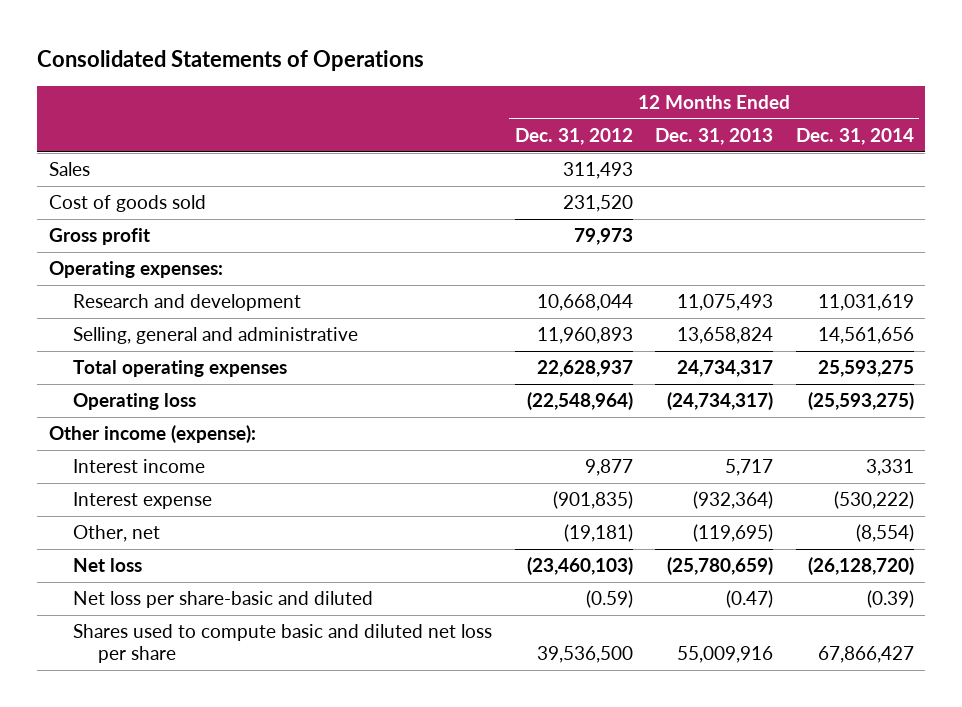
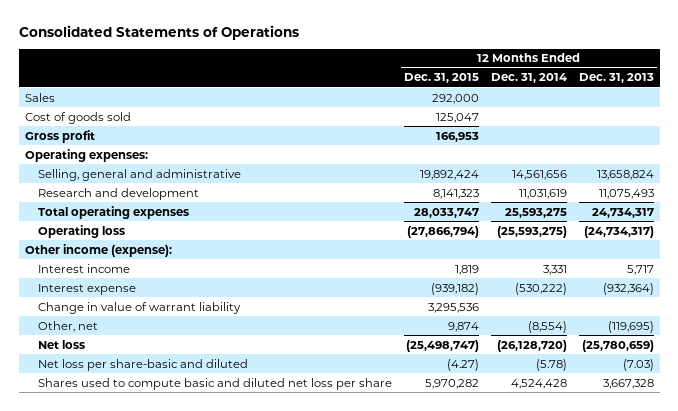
[514,128,633,146] Dec. 31, 2012 -> none
none -> [403,73,479,84] Dec. 31, 2015
[73,294,302,312] Research and development -> [37,187,199,200] Research and development
none -> [37,301,241,314] Change in value of warrant liability
[726,590,774,609] (0.47) -> [622,358,654,371] (7.03)
[866,590,914,609] (0.39) -> [535,358,567,371] (5.78)
[677,646,774,664] 55,009,916 -> [602,378,654,389] 3,667,328
[817,646,914,664] 67,866,427 -> [510,378,567,389] 4,524,428

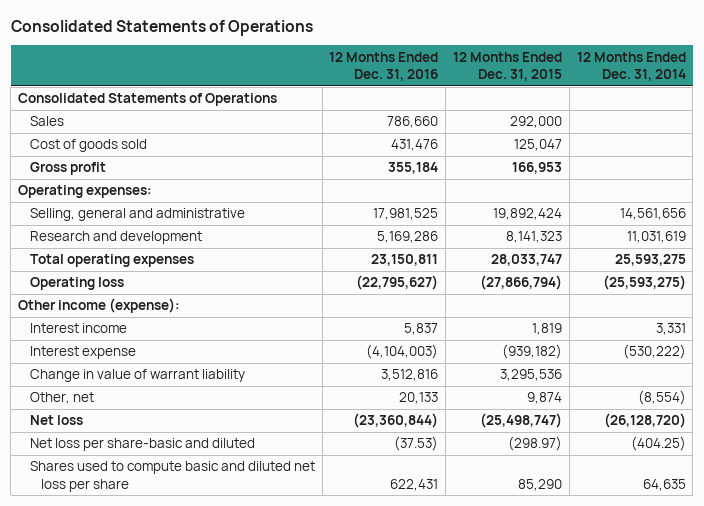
[578,73,654,84] Dec. 31, 2013 -> none
none -> [329,51,439,81] 12 Months Ended Dec. 31, 2016
none -> [18,93,278,107] Consolidated Statements of Operations
[446,358,479,371] (4.27) -> [507,436,562,452] (298.97)
[535,358,567,371] (5.78) -> [630,436,686,452] (404.25)
[424,378,479,389] 5,970,282 -> [517,478,562,491] 85,290
[510,378,567,389] 4,524,428 -> [642,478,686,491] 64,635

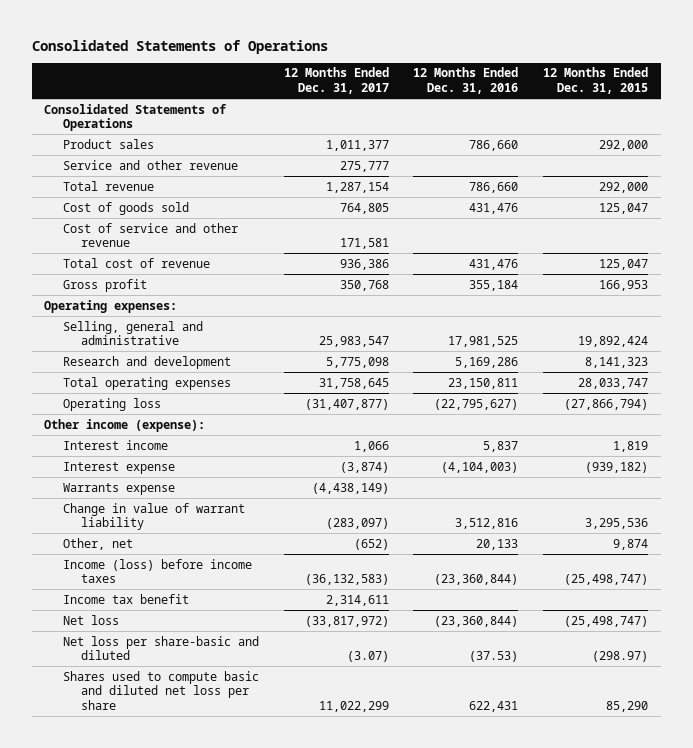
[576,51,686,81] 12 Months Ended Dec. 31, 2014 -> none
none -> [283,67,389,95] 12 Months Ended Dec. 31, 2017
none -> [62,138,154,149] Product sales
none -> [62,159,238,170] Service and other revenue
[29,116,64,127] Sales -> [62,180,154,191] Total revenue
none -> [62,222,238,248] Cost of service and other revenue
none -> [62,257,210,268] Total cost of revenue
none -> [62,482,175,495] Warrants expense
none -> [62,558,252,584] Income (loss) before income taxes
none -> [62,593,189,604] Income tax benefit

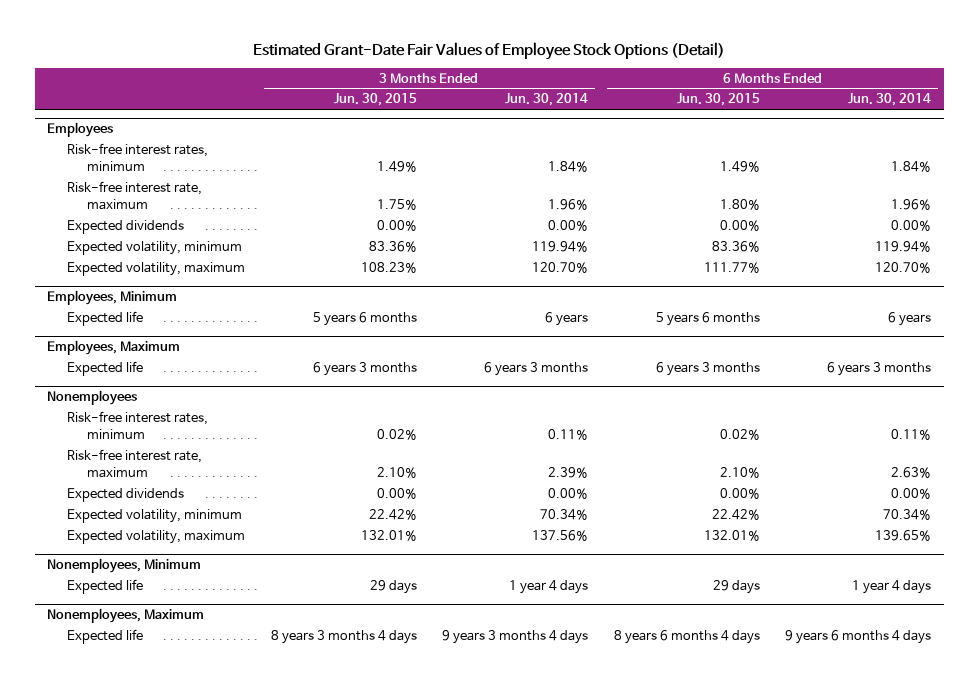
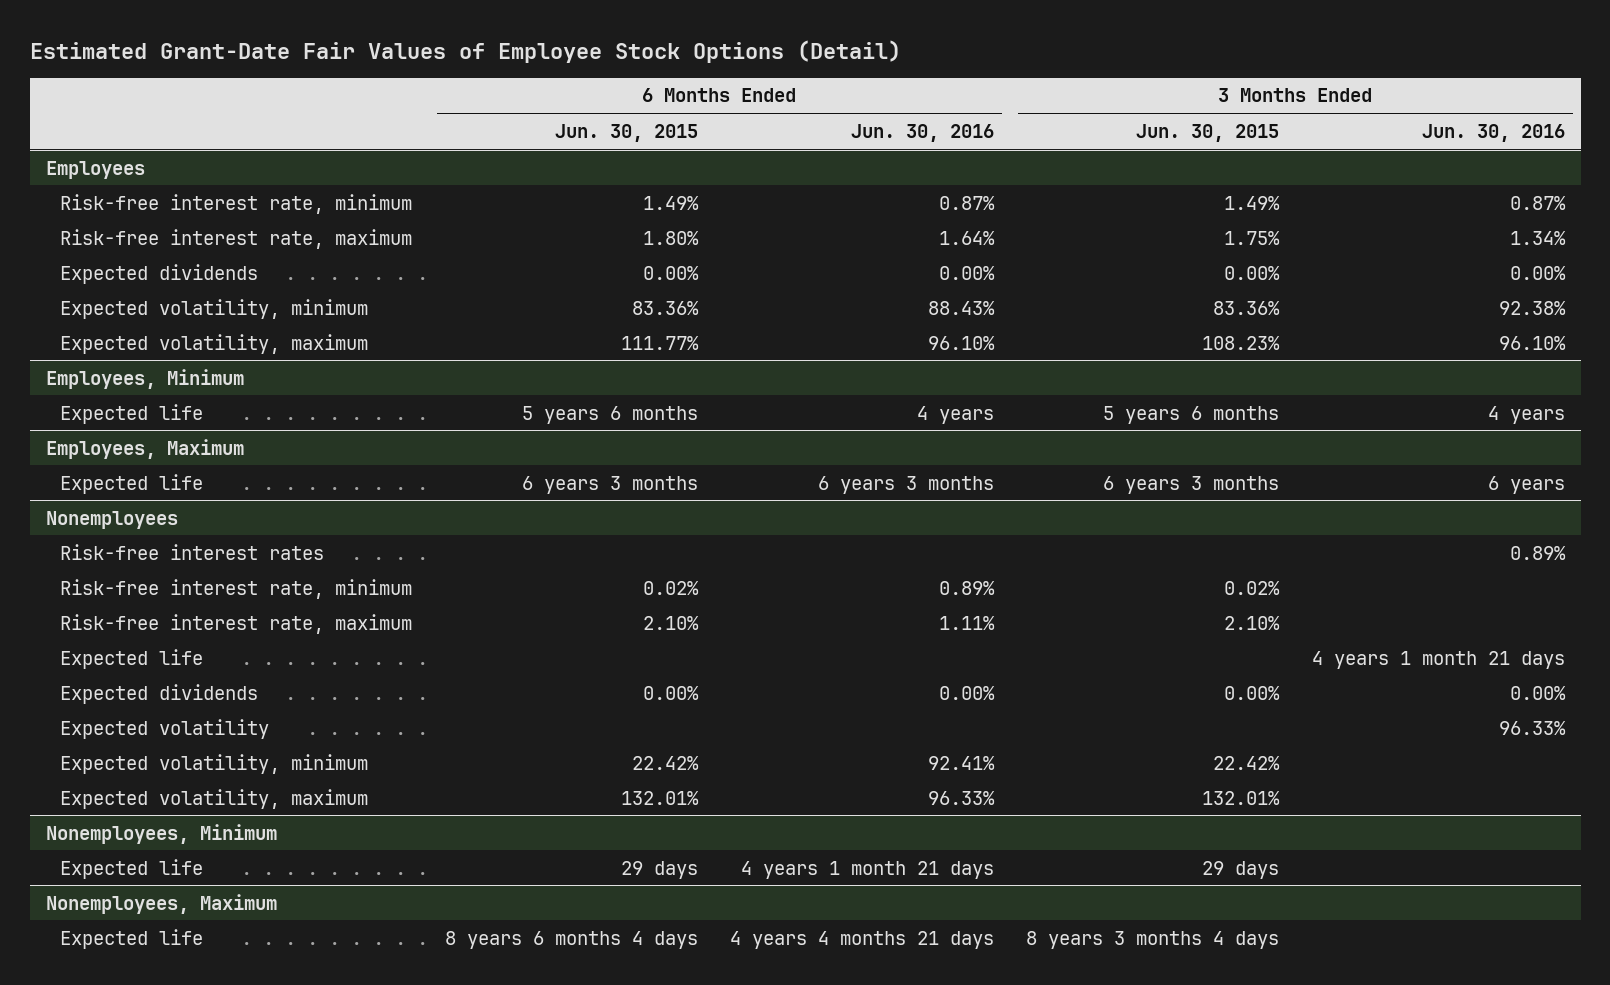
[505,93,589,107] Jun. 30, 2014 -> none
[848,93,932,107] Jun. 30, 2014 -> none
none -> [850,123,994,142] Jun. 30, 2016
none -> [1421,123,1565,142] Jun. 30, 2016
[67,143,209,171] Risk-free interest rates, minimum -> [60,193,413,214] Risk-free interest rate, minimum
none -> [60,543,325,560] Risk-free interest rates
[67,411,209,439] Risk-free interest rates, minimum -> [60,578,413,599] Risk-free interest rate, minimum
none -> [60,648,204,669] Expected life
none -> [60,718,270,739] Expected volatility

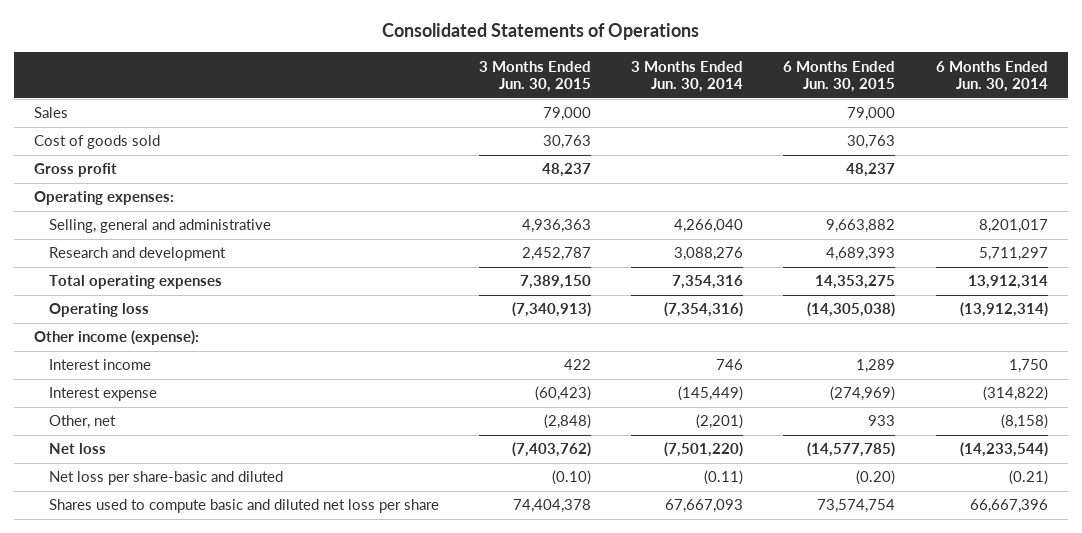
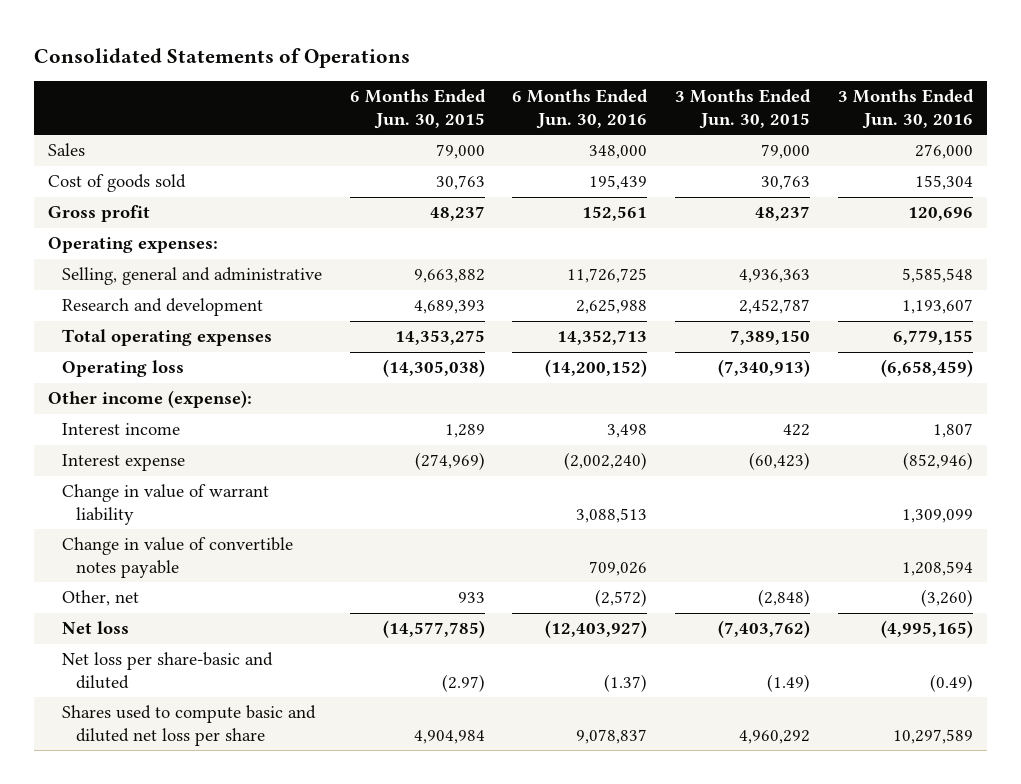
[631,60,744,93] 3 Months Ended Jun. 30, 2014 -> none
[935,60,1048,93] 6 Months Ended Jun. 30, 2014 -> none
none -> [512,89,649,129] 6 Months Ended Jun. 30, 2016
none -> [838,89,975,129] 3 Months Ended Jun. 30, 2016
none -> [61,484,269,525] Change in value of warrant liability
none -> [61,537,293,578] Change in value of convertible notes payable
[552,470,592,486] (0.10) -> [767,673,811,692] (1.49)
[856,470,896,486] (0.20) -> [441,673,485,692] (2.97)
[513,499,592,514] 74,404,378 -> [739,729,811,744] 4,960,292
[817,499,896,514] 73,574,754 -> [413,729,485,744] 4,904,984

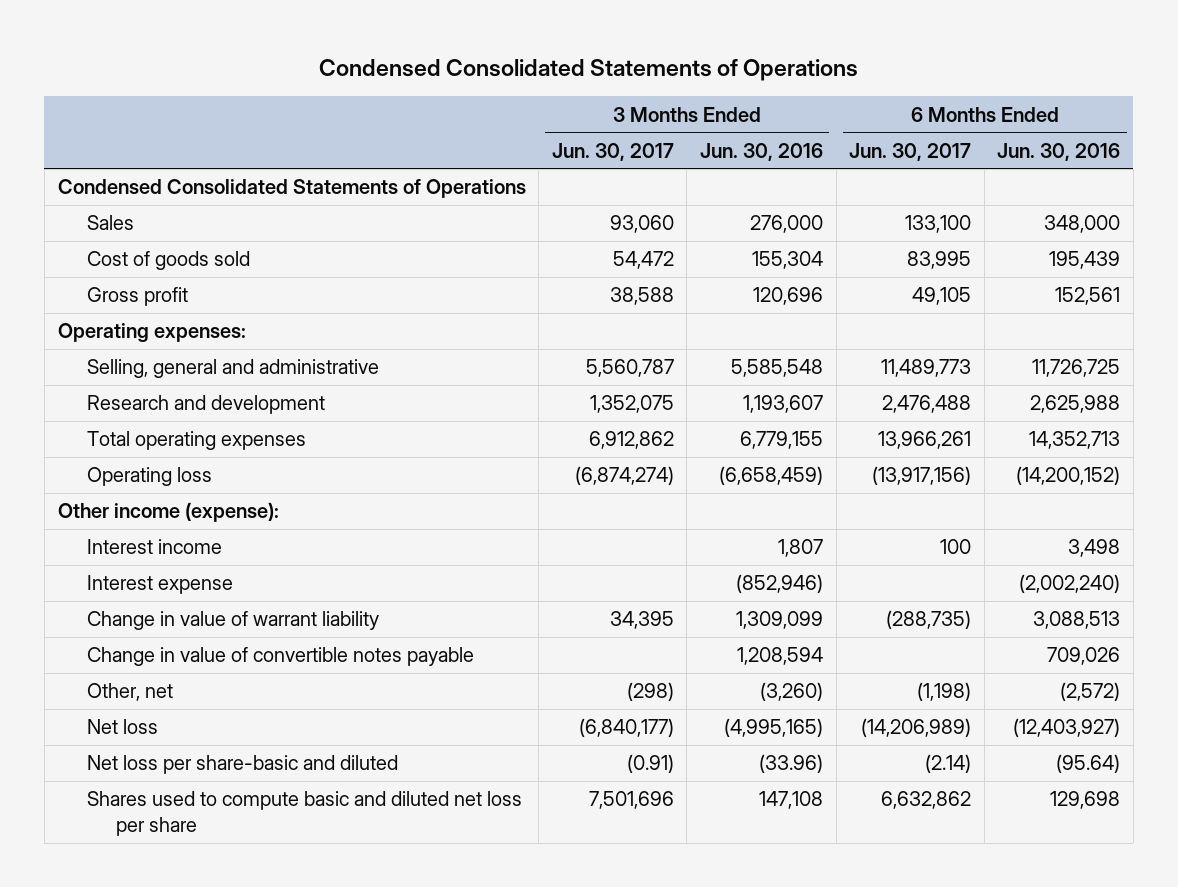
[34,47,411,68] Consolidated Statements of Operations -> [318,58,858,81] Condensed Consolidated Statements of Operations
[349,89,486,129] 6 Months Ended Jun. 30, 2015 -> none
[675,89,812,129] 3 Months Ended Jun. 30, 2015 -> none
none -> [551,142,674,161] Jun. 30, 2017
none -> [849,142,972,161] Jun. 30, 2017
none -> [57,179,526,199] Condensed Consolidated Statements of Operations
[604,673,648,692] (1.37) -> [1056,754,1121,774] (95.64)
[930,673,974,692] (0.49) -> [758,754,823,774] (33.96)
[576,728,648,744] 9,078,837 -> [1050,791,1121,810] 129,698
[893,728,974,744] 10,297,589 -> [758,791,823,810] 147,108

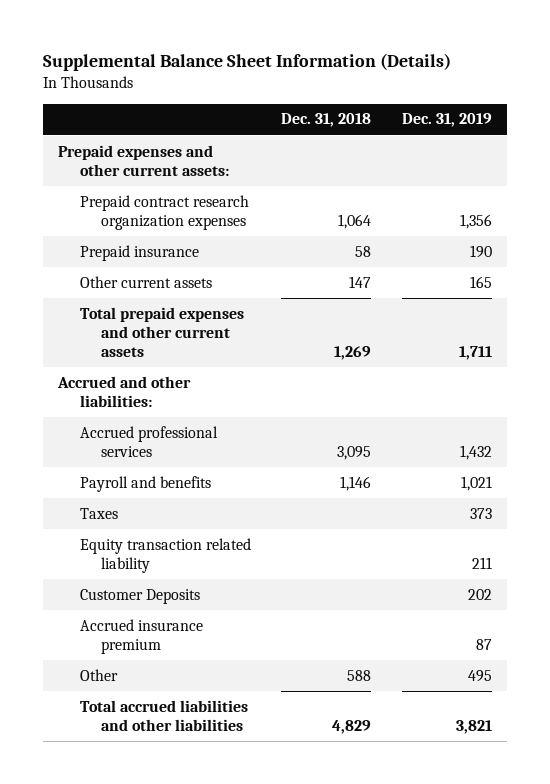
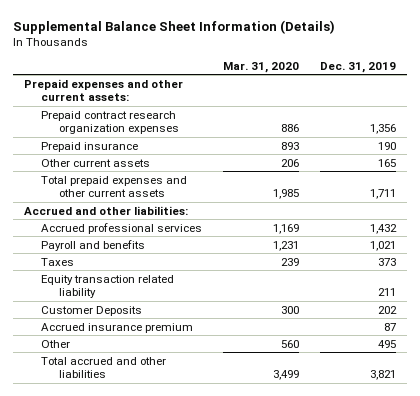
[281,113,372,128] Dec. 31, 2018 -> none
none -> [223,61,300,73] Mar. 31, 2020
[79,699,248,732] Total accrued liabilities and other liabilities -> [41,356,167,379] Total accrued and other liabilities

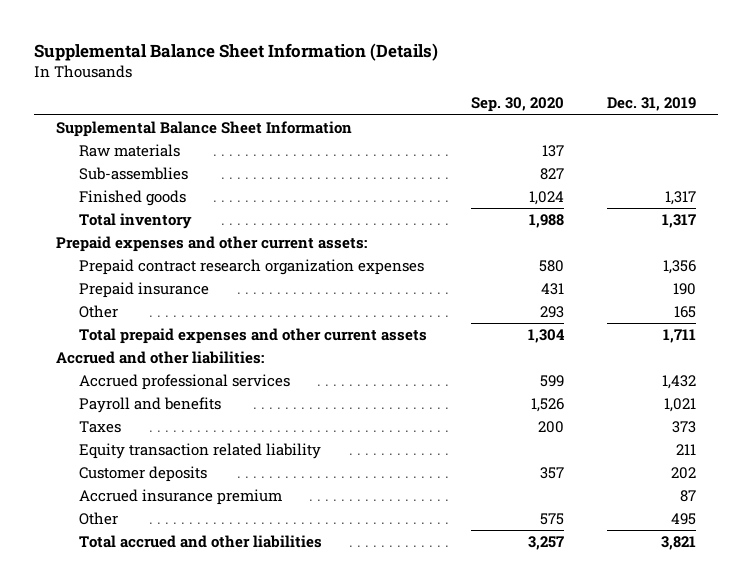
[223,61,300,73] Mar. 31, 2020 -> none
none -> [470,97,564,113] Sep. 30, 2020
none -> [55,120,352,137] Supplemental Balance Sheet Information
none -> [79,143,181,157] Raw materials
none -> [79,166,189,180] Sub-assemblies
none -> [79,189,187,206] Finished goods
none -> [79,212,193,229] Total inventory
[41,158,151,167] Other current assets -> [79,304,119,318] Other
[41,305,143,316] Customer Deposits -> [79,465,208,482] Customer deposits

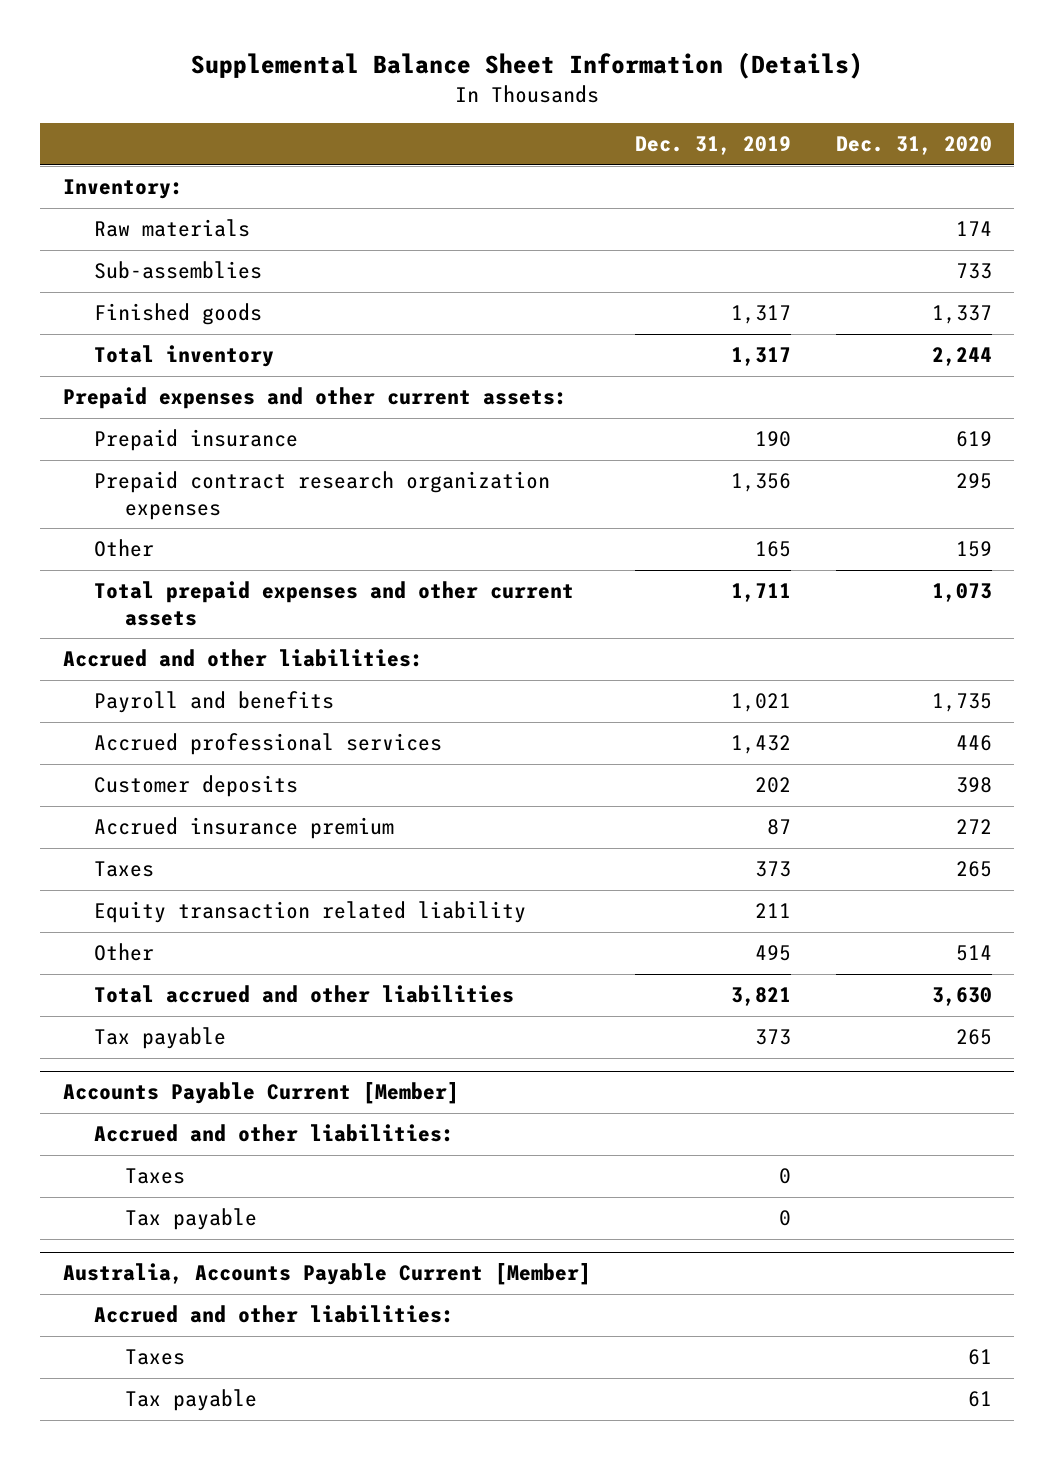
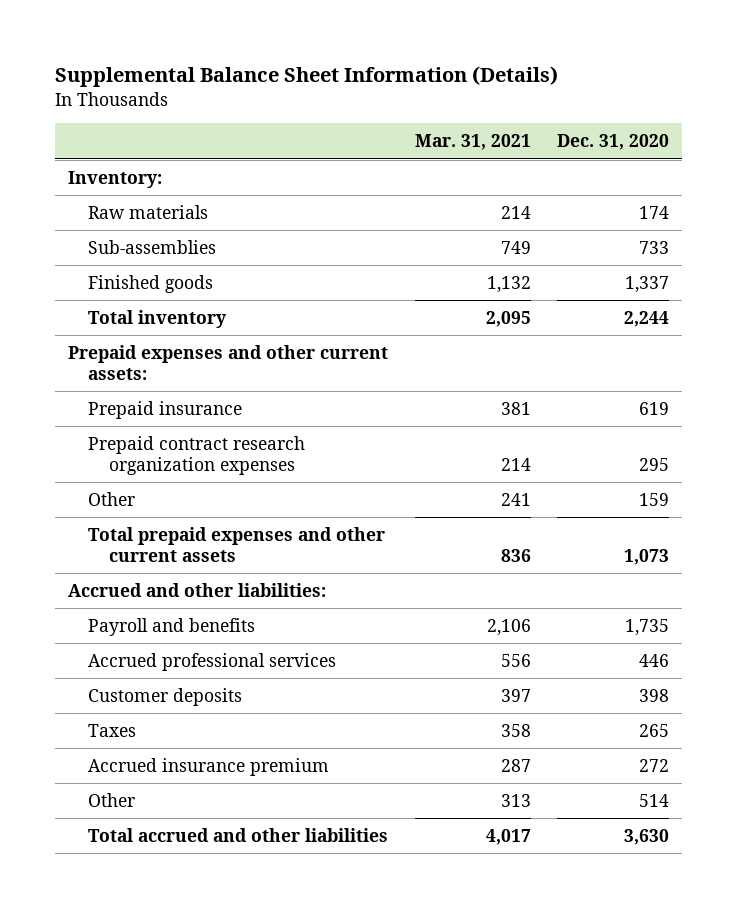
[635,136,792,156] Dec. 31, 2019 -> none
none -> [414,134,531,151] Mar. 31, 2021
[93,901,526,924] Equity transaction related liability -> none
[93,817,394,840] Accrued insurance premium -> [88,757,330,776] Accrued insurance premium
[93,1027,226,1050] Tax payable -> none
[62,1082,459,1105] Accounts Payable Current [Member] -> none
[93,1124,454,1143] Accrued and other liabilities: -> none
[124,1168,185,1185] Taxes -> none
[124,1208,257,1231] Tax payable -> none
[62,1263,591,1286] Australia, Accounts Payable Current [Member] -> none
[93,1305,454,1324] Accrued and other liabilities: -> none
[124,1349,185,1366] Taxes -> none
[124,1389,257,1412] Tax payable -> none

